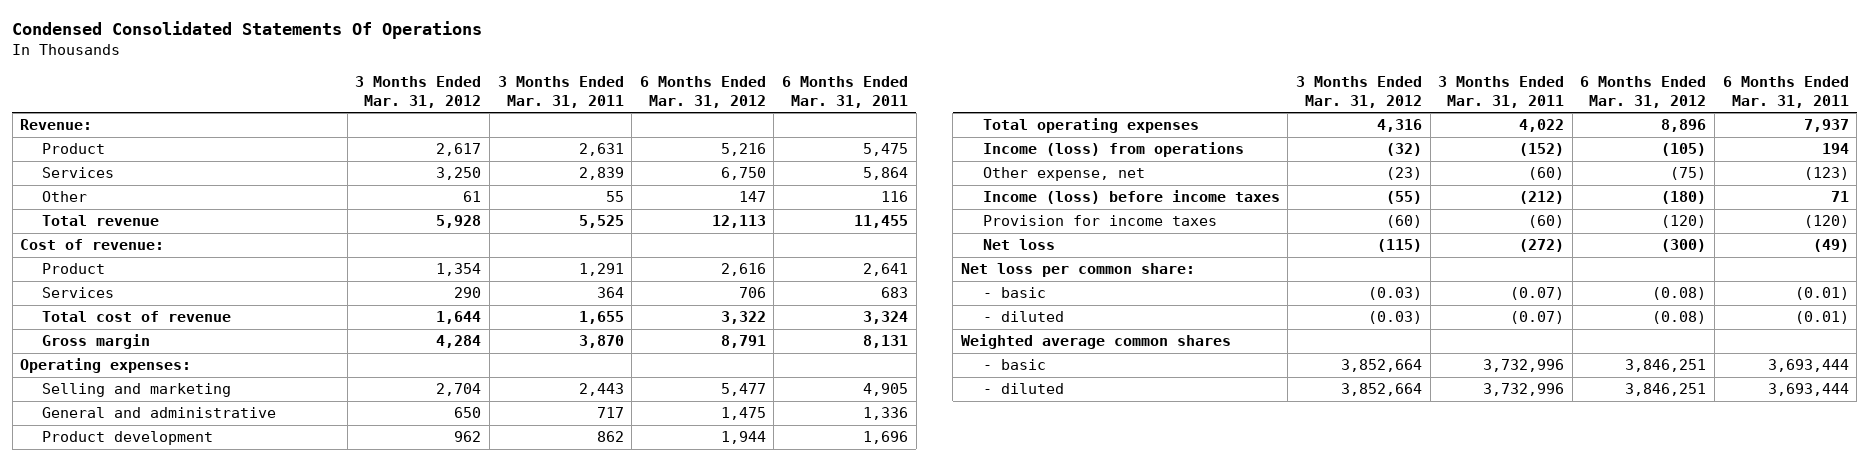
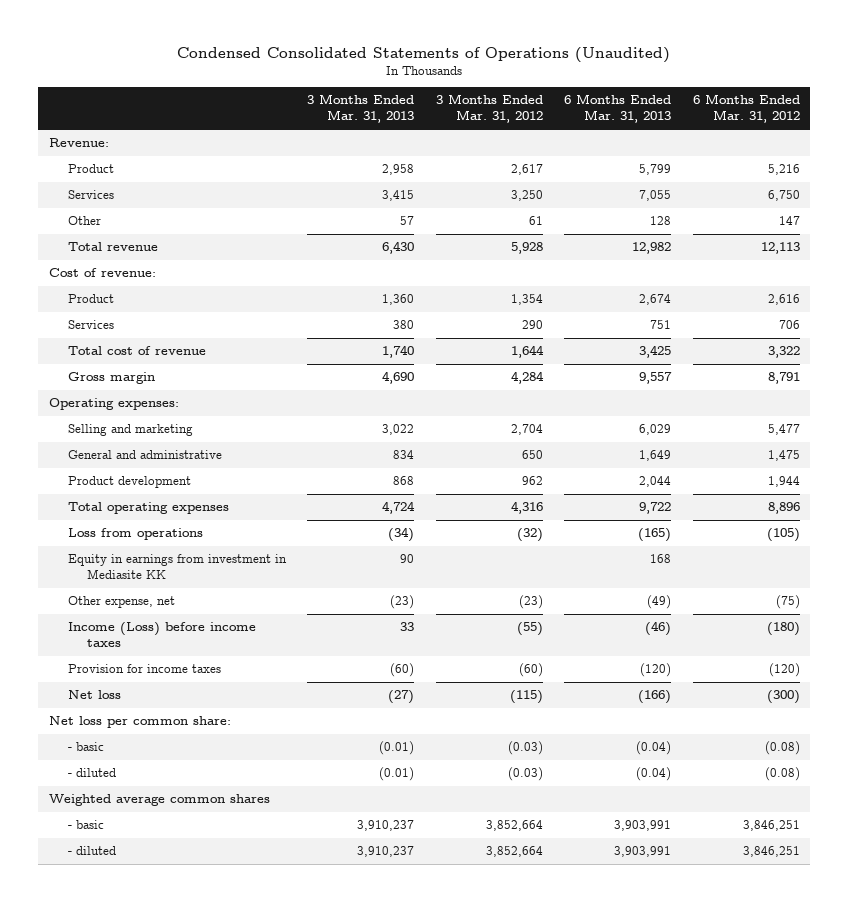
[12,21,483,40] Condensed Consolidated Statements Of Operations -> [177,46,671,63] Condensed Consolidated Statements of Operations (Unaudited)
[497,75,624,108] 3 Months Ended Mar. 31, 2011 -> none
[782,75,909,108] 6 Months Ended Mar. 31, 2011 -> none
none -> [307,94,415,124] 3 Months Ended Mar. 31, 2013
none -> [564,94,672,124] 6 Months Ended Mar. 31, 2013
[982,142,1244,158] Income (loss) from operations -> [67,528,203,541] Loss from operations
none -> [67,554,287,580] Equity in earnings from investment in Mediasite KK
[982,190,1280,205] Income (loss) before income taxes -> [67,622,256,648] Income (Loss) before income taxes

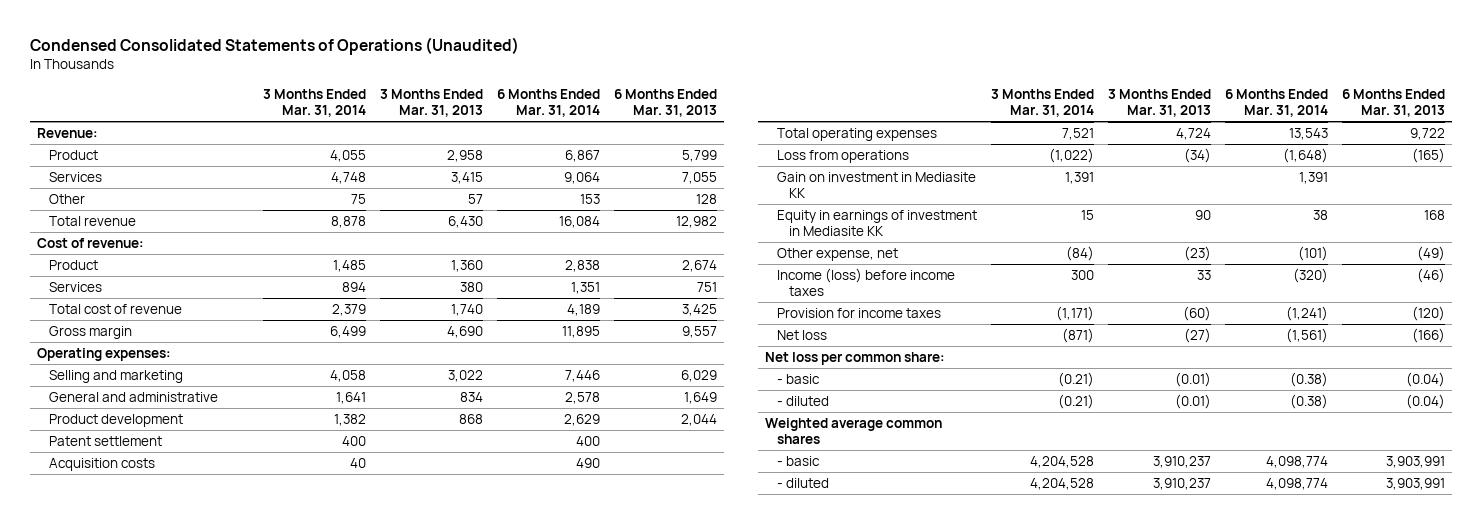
[435,94,543,124] 3 Months Ended Mar. 31, 2012 -> none
[692,94,800,124] 6 Months Ended Mar. 31, 2012 -> none
none -> [263,88,367,118] 3 Months Ended Mar. 31, 2014
none -> [497,88,601,118] 6 Months Ended Mar. 31, 2014
none -> [49,435,163,446] Patent settlement
none -> [49,457,156,471] Acquisition costs
none -> [776,171,976,199] Gain on investment in Mediasite KK
[67,554,287,580] Equity in earnings from investment in Mediasite KK -> [776,209,977,237] Equity in earnings of investment in Mediasite KK
[67,622,256,648] Income (Loss) before income taxes -> [776,267,955,297] Income (loss) before income taxes

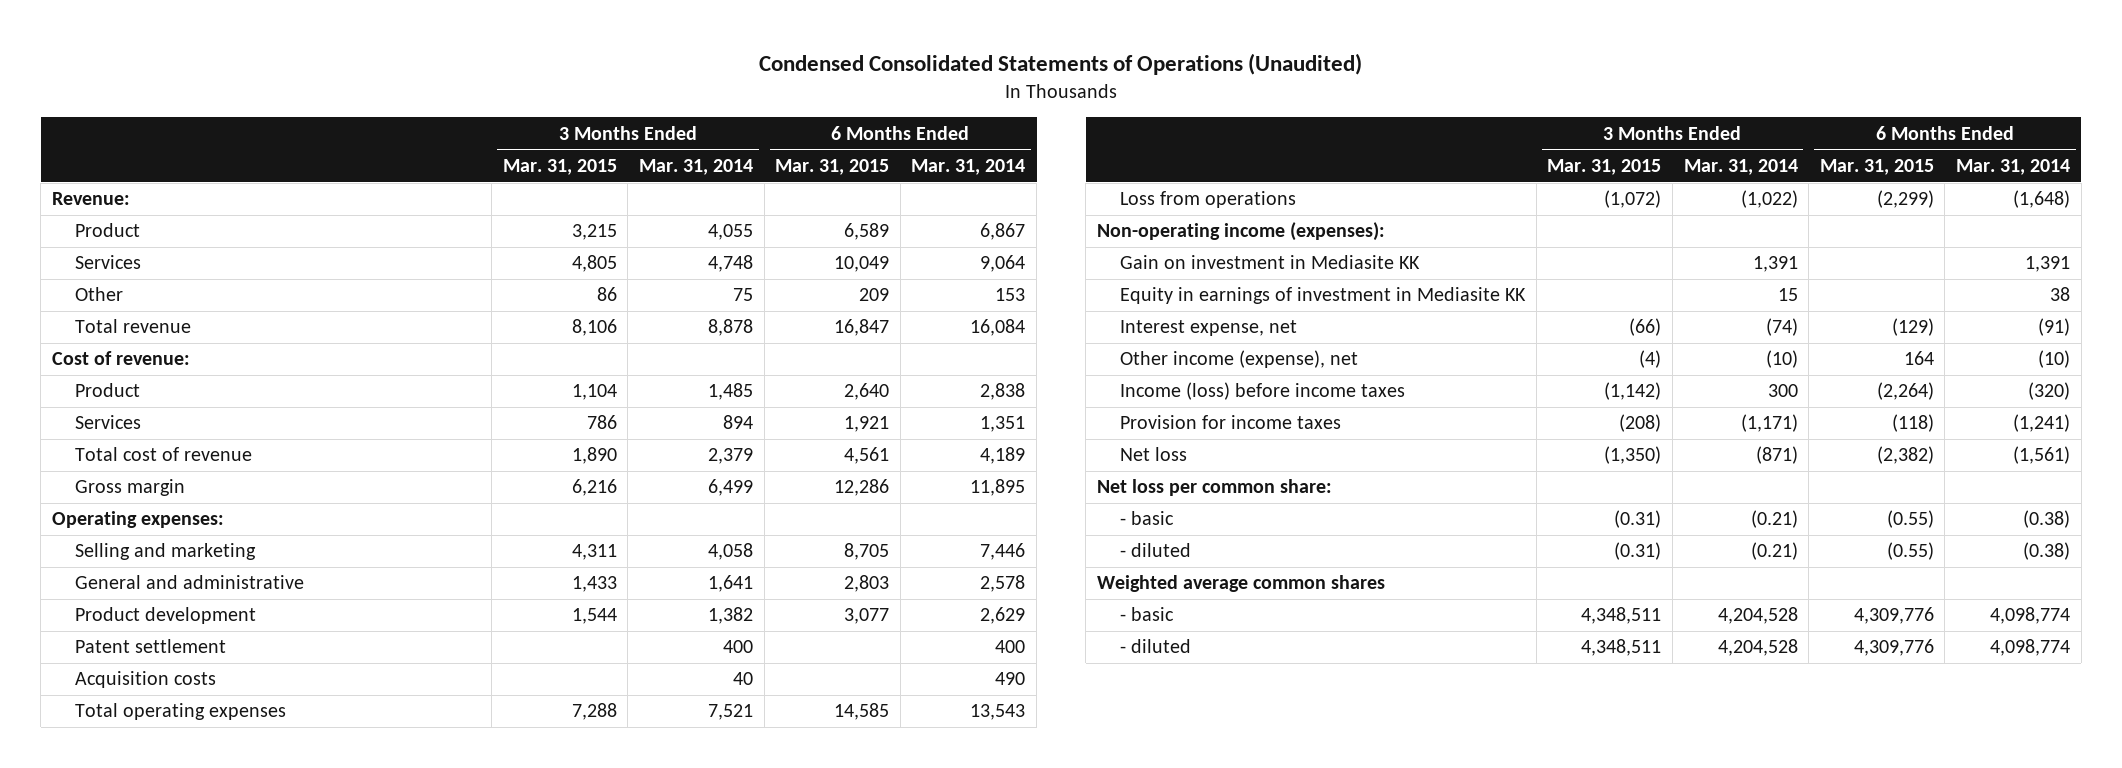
[380,88,484,118] 3 Months Ended Mar. 31, 2013 -> none
[614,88,718,118] 6 Months Ended Mar. 31, 2013 -> none
none -> [502,158,617,175] Mar. 31, 2015
none -> [775,158,890,175] Mar. 31, 2015
none -> [1096,222,1385,242] Non-operating income (expenses):
none -> [1120,320,1298,337] Interest expense, net
[776,247,898,261] Other expense, net -> [1120,350,1359,369] Other income (expense), net
[1065,245,1094,261] (84) -> [1765,350,1798,369] (10)
[1298,245,1329,261] (101) -> [2038,350,2071,369] (10)

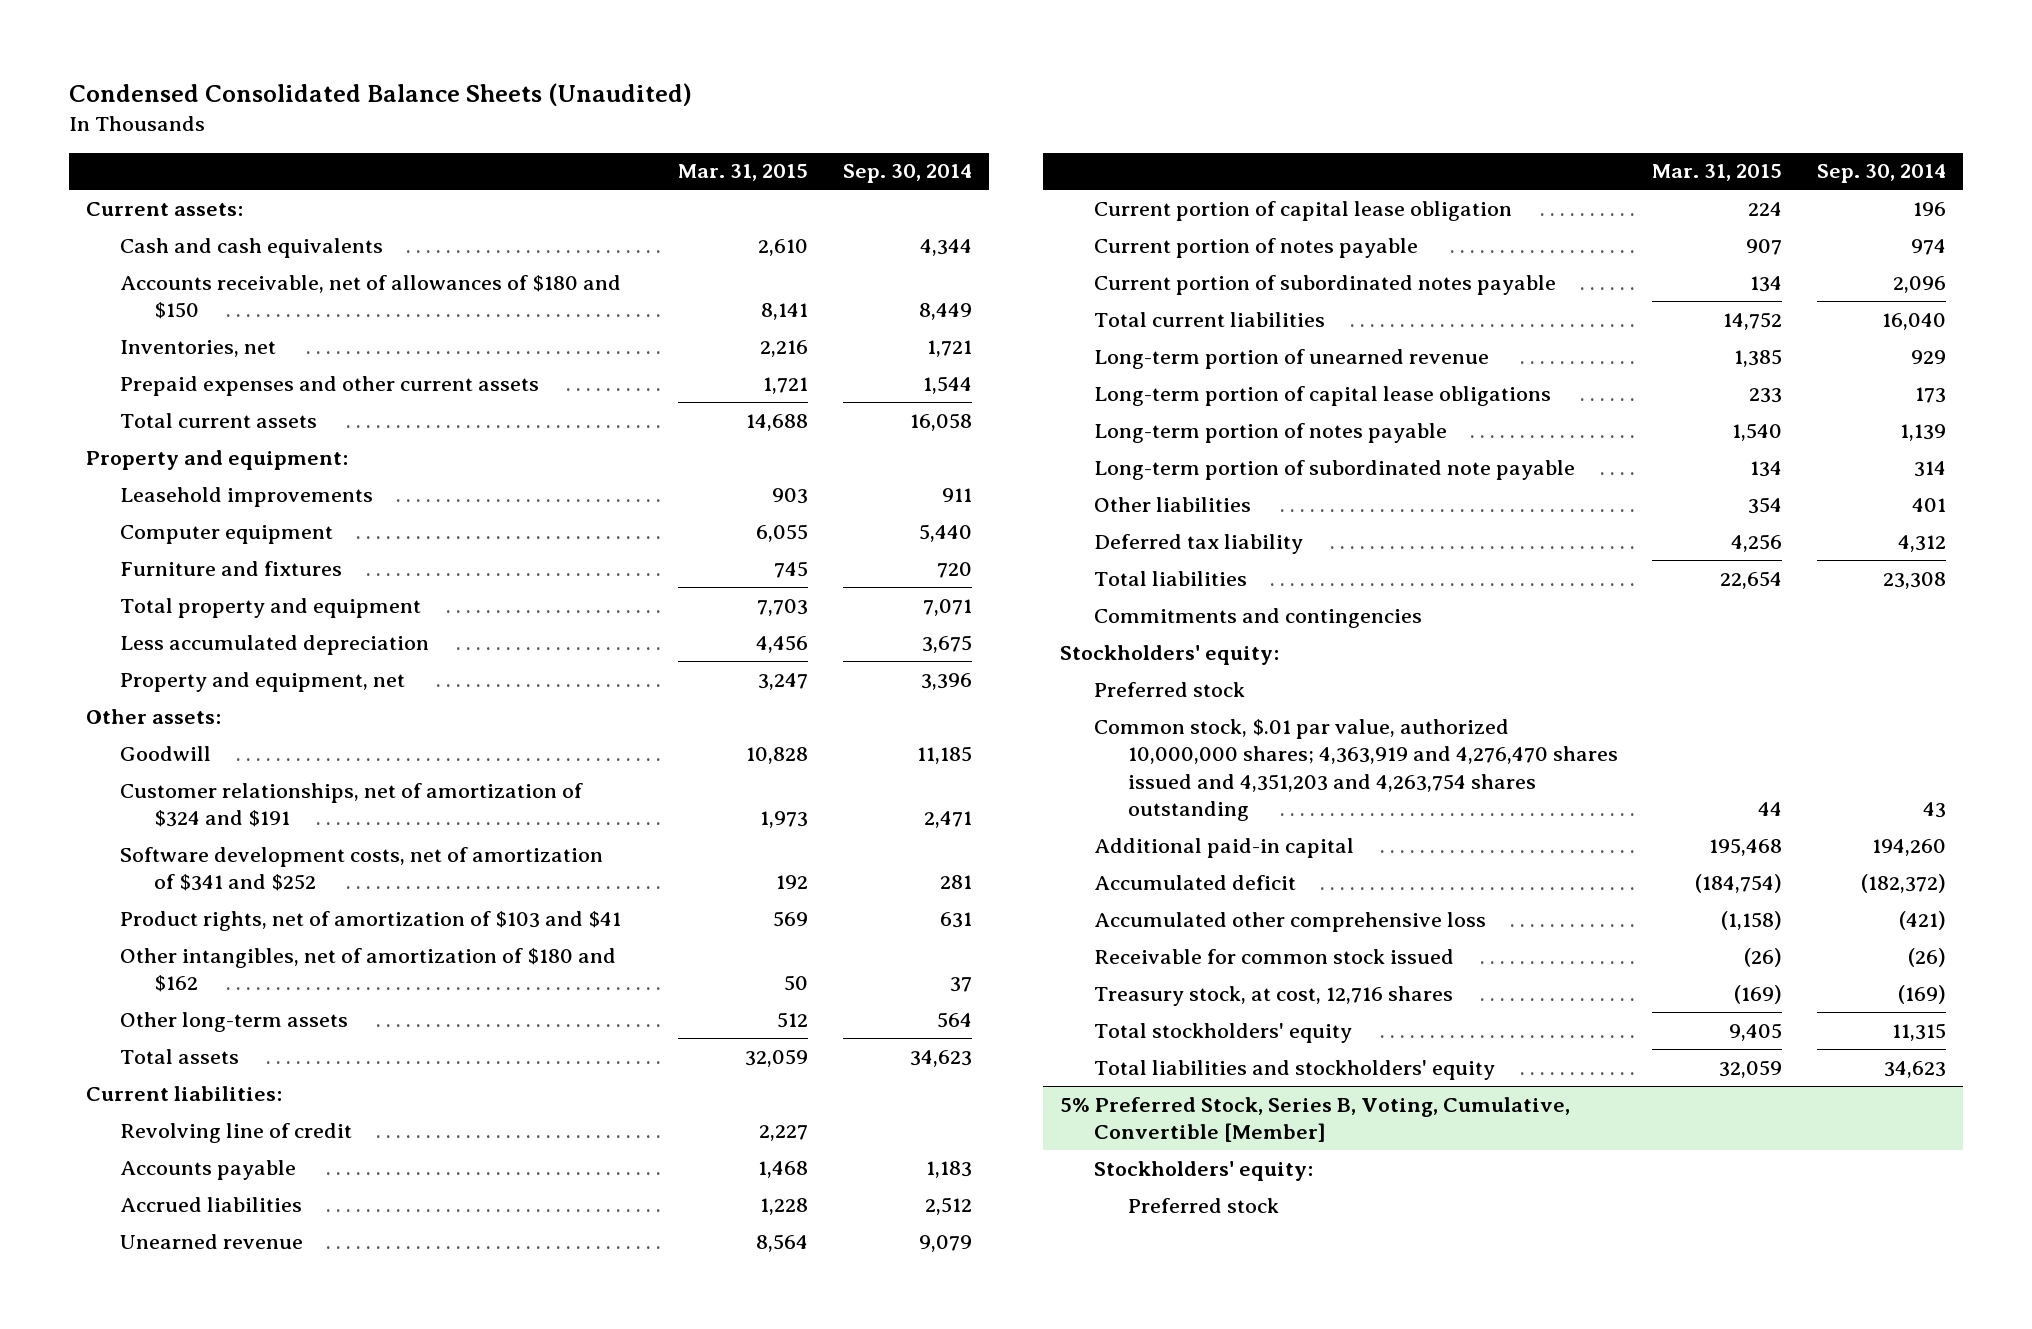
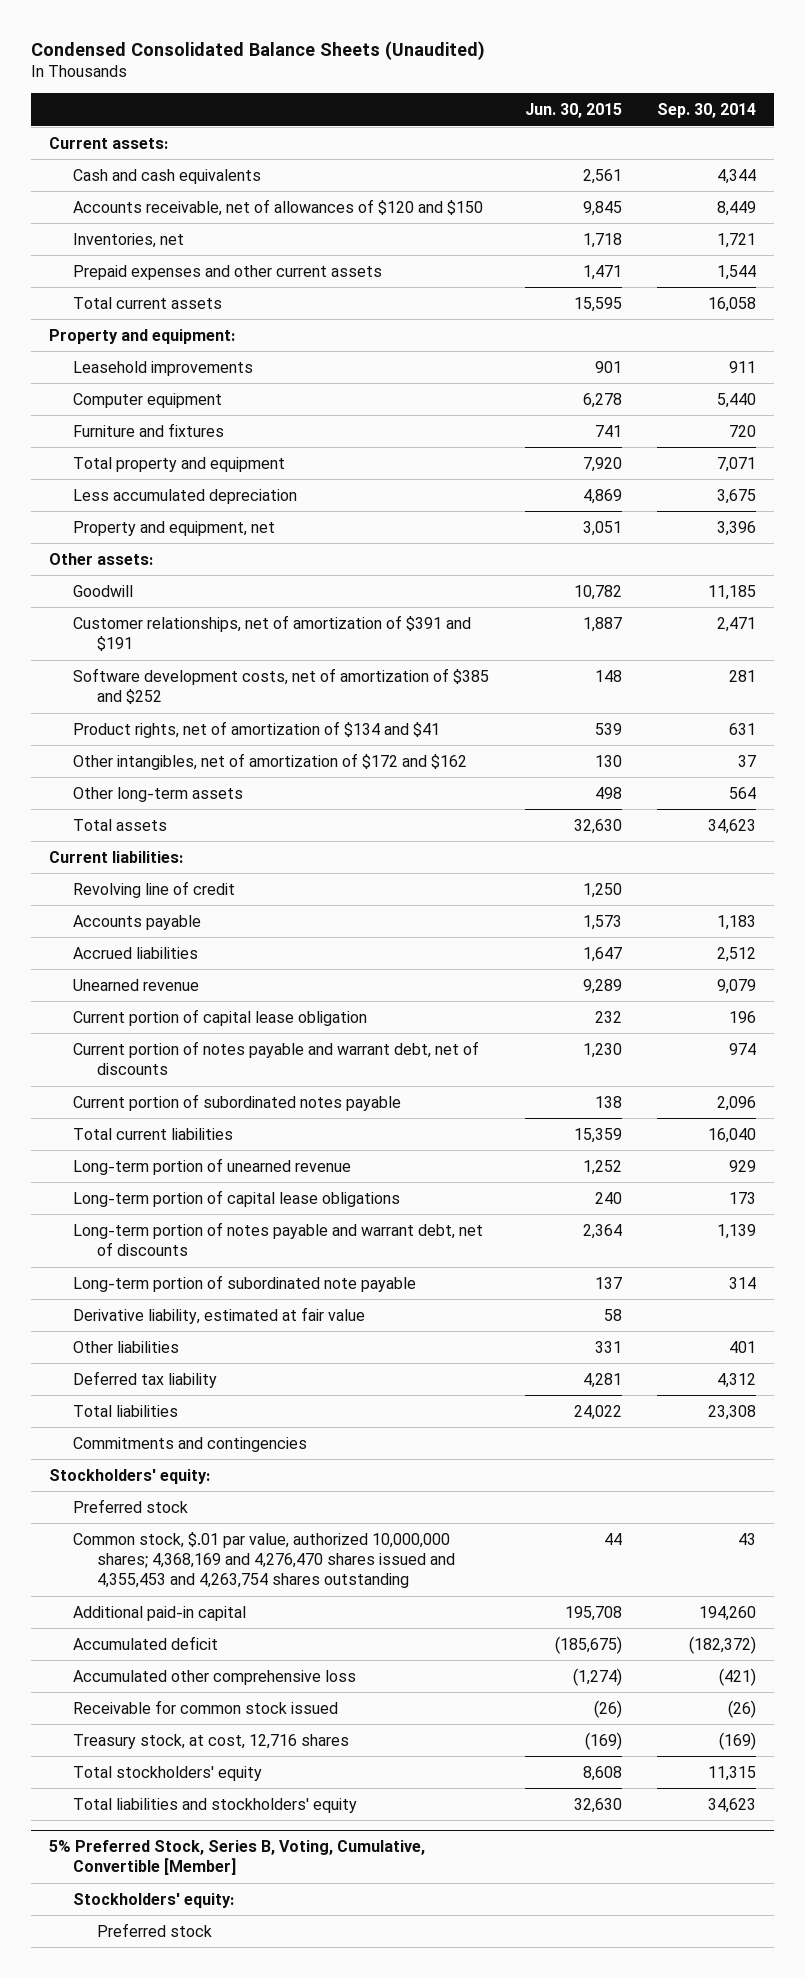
[678,164,809,182] Mar. 31, 2015 -> none
none -> [524,102,622,118] Jun. 30, 2015
[119,274,621,320] Accounts receivable, net of allowances of $180 and $150 -> [73,198,484,216] Accounts receivable, net of allowances of $120 and $150
[119,782,583,828] Customer relationships, net of amortization of $324 and $191 -> [73,614,472,652] Customer relationships, net of amortization of $391 and $191
[119,846,603,892] Software development costs, net of amortization of $341 and $252 -> [73,667,490,705] Software development costs, net of amortization of $385 and $252
[119,910,621,931] Product rights, net of amortization of $103 and $41 -> [73,720,441,738] Product rights, net of amortization of $134 and $41
[119,947,616,993] Other intangibles, net of amortization of $180 and $162 -> [73,752,468,770] Other intangibles, net of amortization of $172 and $162
[1094,237,1419,258] Current portion of notes payable -> [73,1040,480,1076] Current portion of notes payable and warrant debt, net of discounts
[1094,422,1448,443] Long-term portion of notes payable -> [73,1221,484,1257] Long-term portion of notes payable and warrant debt, net of discounts
none -> [73,1306,366,1324] Derivative liability, estimated at fair value
[1094,718,1618,822] Common stock, $.01 par value, authorized 10,000,000 shares; 4,363,919 and 4,276,470 shares issued and 4,351,203 and 4,263,754 shares outstanding -> [73,1531,456,1589] Common stock, $.01 par value, authorized 10,000,000 shares; 4,368,169 and 4,276,470 shares issued and 4,355,453 and 4,263,754 shares outstanding

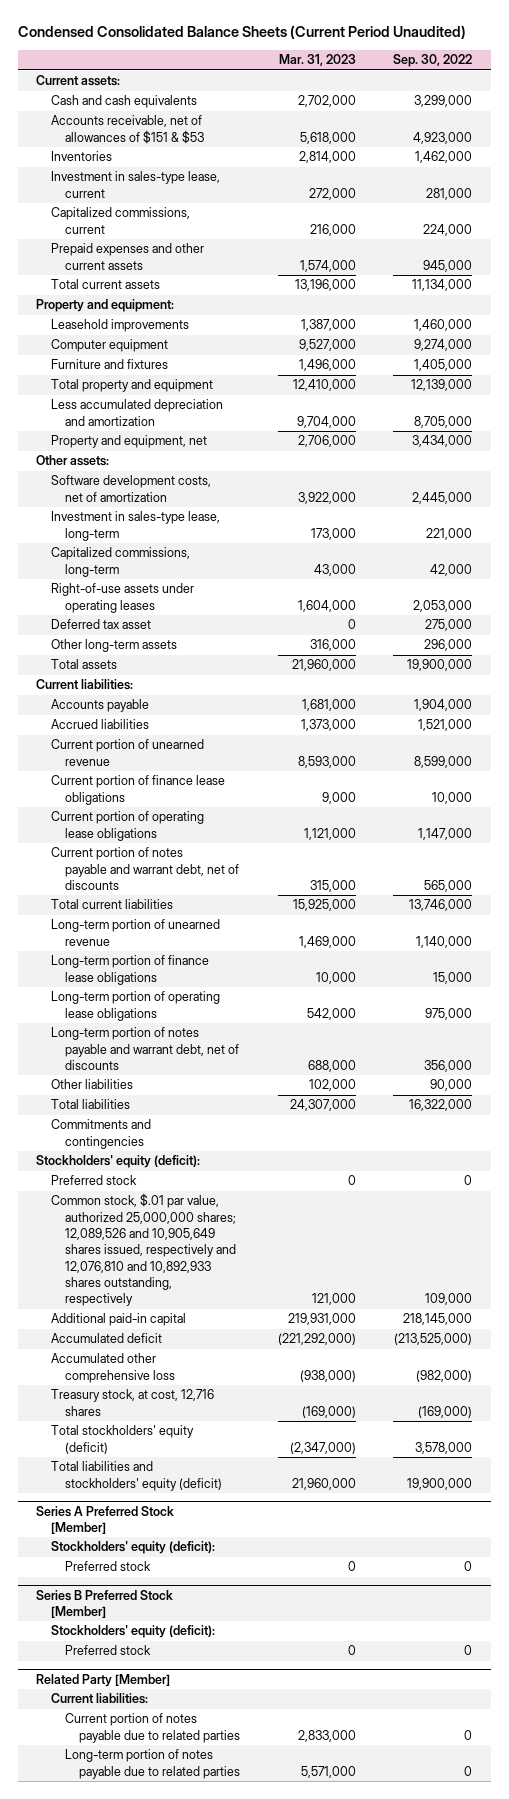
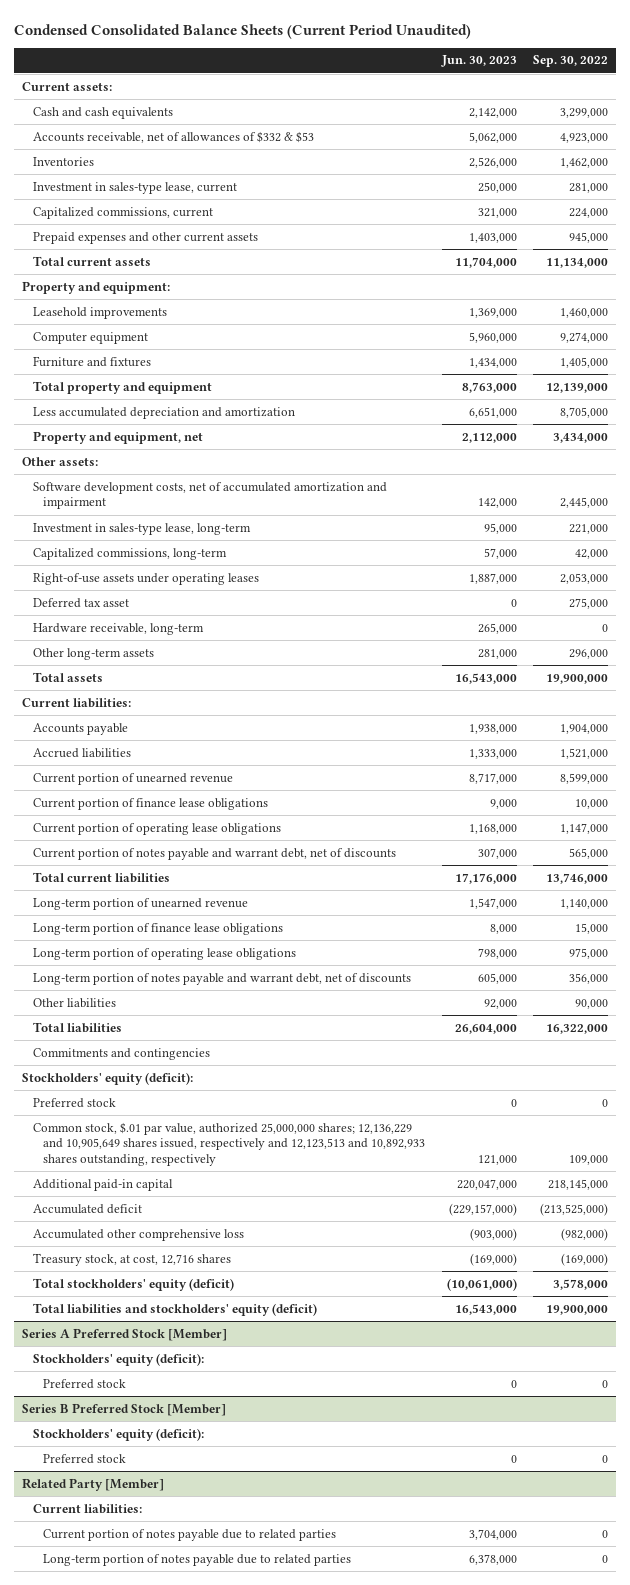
[278,54,356,67] Mar. 31, 2023 -> none
none -> [440,55,517,68] Jun. 30, 2023
[50,115,205,144] Accounts receivable, net of allowances of $151 & $53 -> [32,130,314,143] Accounts receivable, net of allowances of $332 & $53
[50,475,211,502] Software development costs, net of amortization -> [32,481,387,510] Software development costs, net of accumulated amortization and impairment
none -> [32,622,204,635] Hardware receivable, long-term
[50,1193,237,1307] Common stock, $.01 par value, authorized 25,000,000 shares; 12,089,526 and 10,905,649 shares issued, respectively and 12,076,810 and 10,892,933 shares outstanding, respectively -> [32,1121,425,1167] Common stock, $.01 par value, authorized 25,000,000 shares; 12,136,229 and 10,905,649 shares issued, respectively and 12,123,513 and 10,892,933 shares outstanding, respectively

